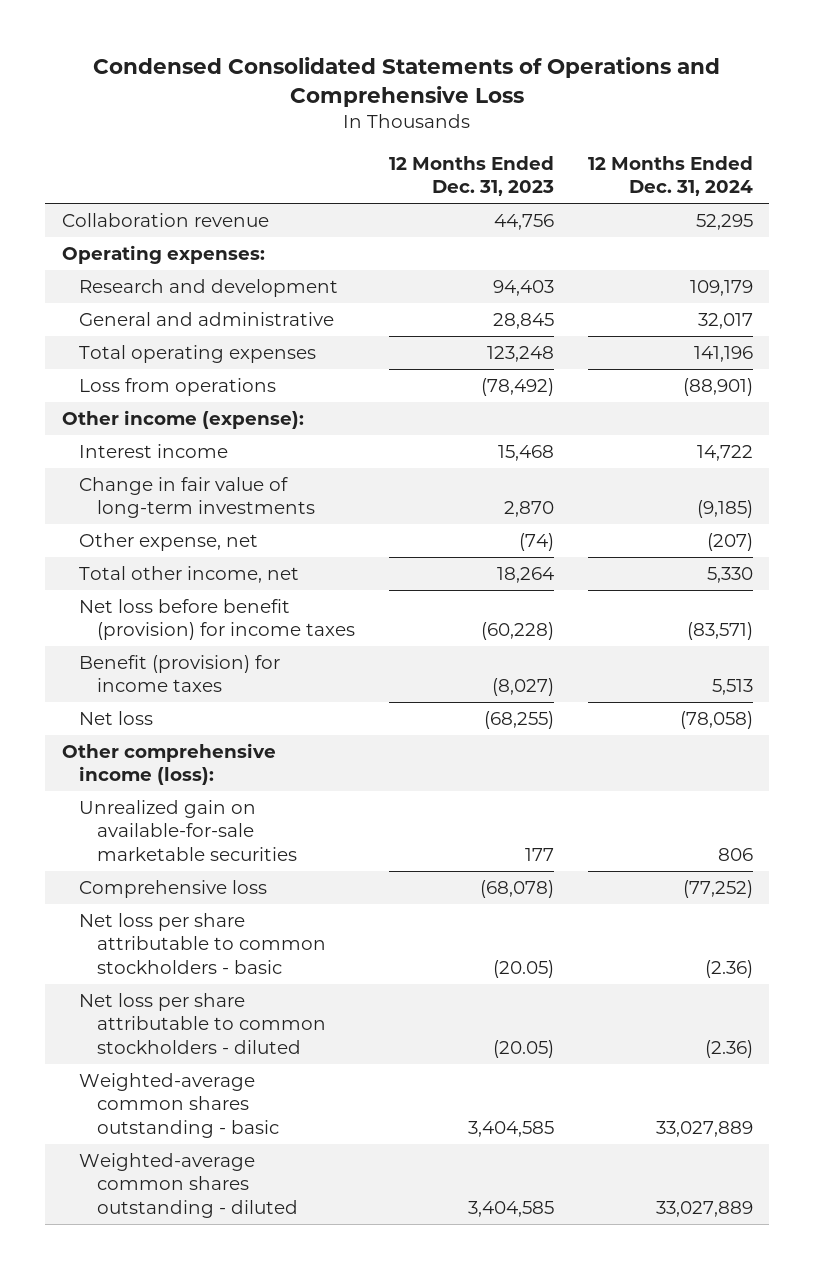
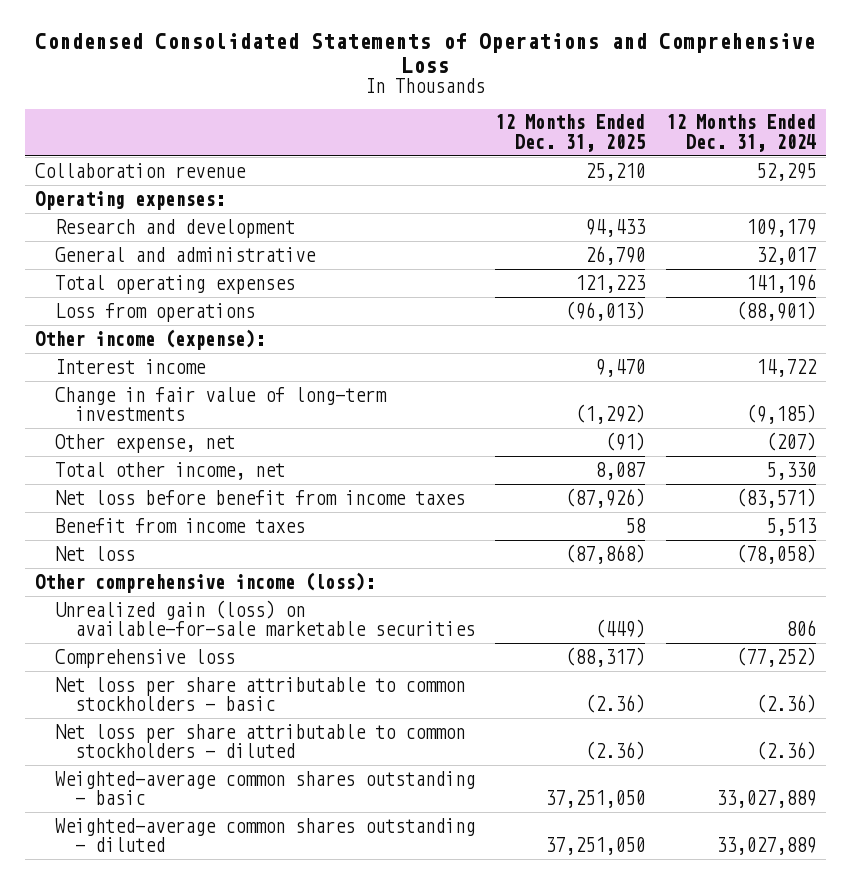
[388,155,554,197] 12 Months Ended Dec. 31, 2023 -> none
none -> [495,114,646,152] 12 Months Ended Dec. 31, 2025
[79,599,355,641] Net loss before benefit (provision) for income taxes -> [55,489,466,505] Net loss before benefit from income taxes
[79,655,281,693] Benefit (provision) for income taxes -> [55,517,306,533] Benefit from income taxes
[79,800,297,861] Unrealized gain on available-for-sale marketable securities -> [55,599,476,637] Unrealized gain (loss) on available-for-sale marketable securities

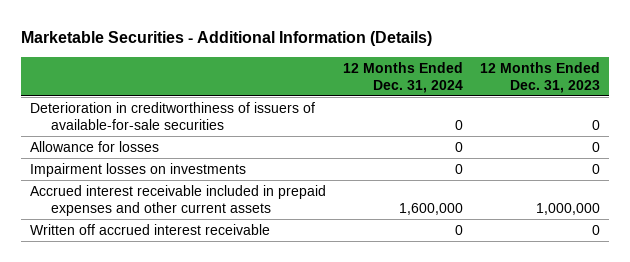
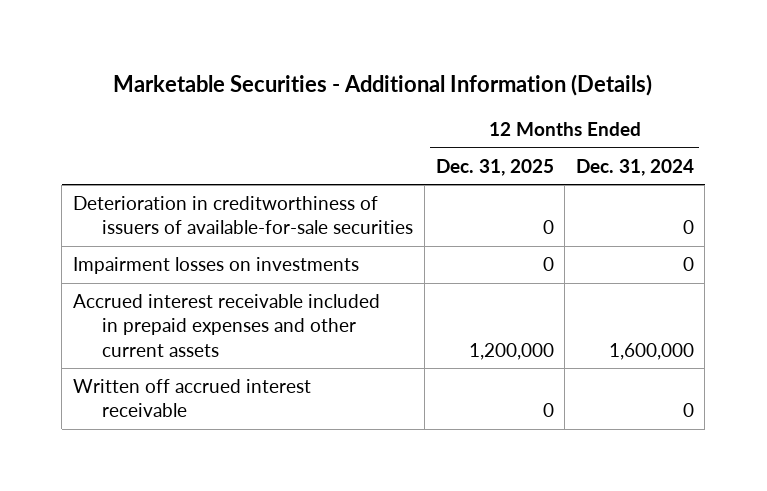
[480,61,601,93] 12 Months Ended Dec. 31, 2023 -> none
none -> [435,158,554,176] Dec. 31, 2025
[29,140,159,152] Allowance for losses -> none

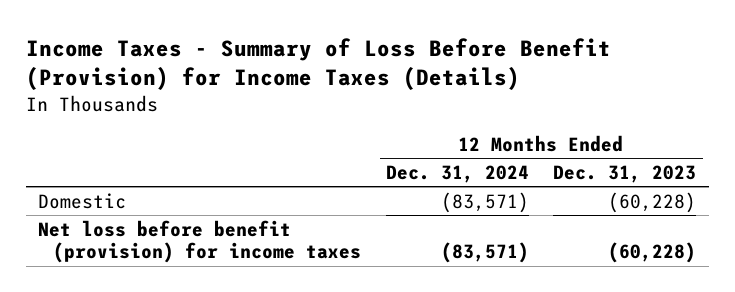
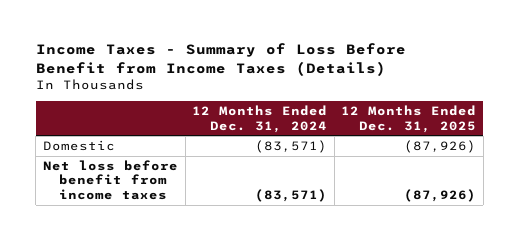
[26,37,612,91] Income Taxes - Summary of Loss Before Benefit (Provision) for Income Taxes (Details) -> [35,43,406,77] Income Taxes - Summary of Loss Before Benefit from Income Taxes (Details)
[553,164,697,183] Dec. 31, 2023 -> none
none -> [341,105,477,133] 12 Months Ended Dec. 31, 2025
[38,219,362,264] Net loss before benefit (provision) for income taxes -> [43,160,179,200] Net loss before benefit from income taxes

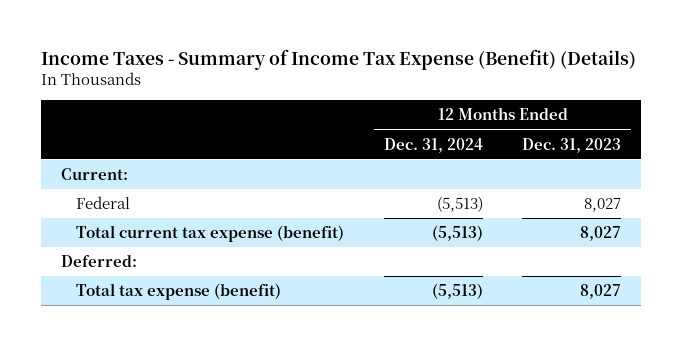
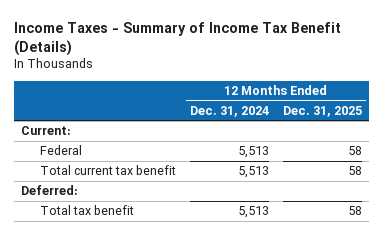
[41,48,637,70] Income Taxes - Summary of Income Tax Expense (Benefit) (Details) -> [13,21,341,56] Income Taxes - Summary of Income Tax Benefit (Details)
[522,137,622,153] Dec. 31, 2023 -> none
none -> [283,105,363,117] Dec. 31, 2025
[436,196,483,213] (5,513) -> [237,146,269,159] 5,513
[76,225,345,243] Total current tax expense (benefit) -> [39,165,176,176] Total current tax benefit
[431,225,483,242] (5,513) -> [237,166,269,179] 5,513
[76,283,282,301] Total tax expense (benefit) -> [39,205,134,216] Total tax benefit
[431,283,483,300] (5,513) -> [237,206,269,219] 5,513

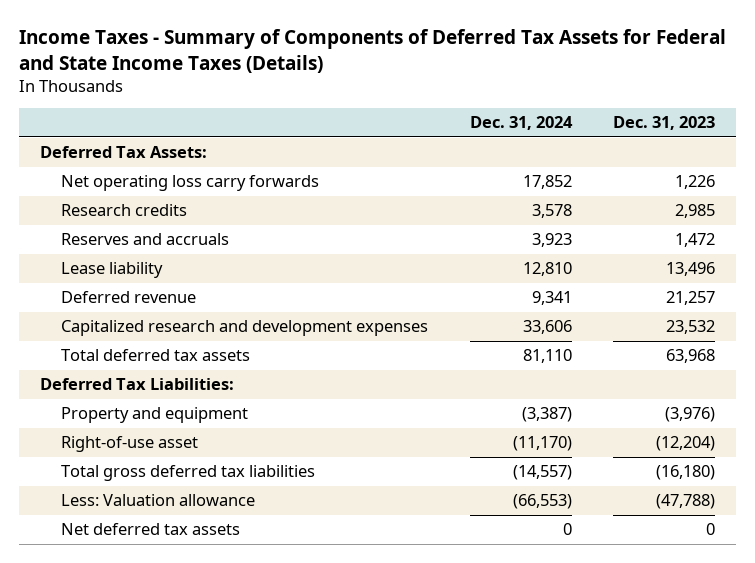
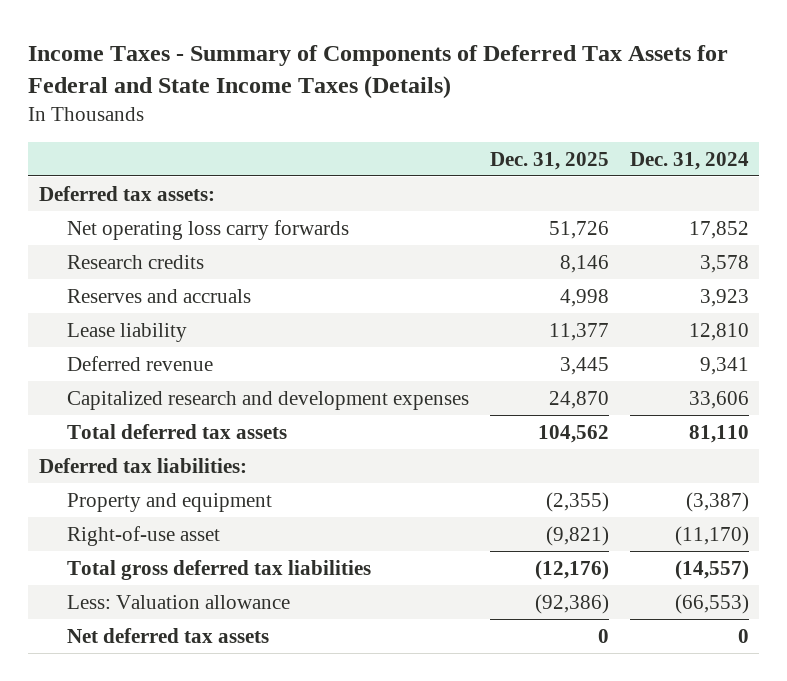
[613,116,716,131] Dec. 31, 2023 -> none
none -> [489,151,609,170] Dec. 31, 2025
[39,146,207,159] Deferred Tax Assets: -> [38,185,215,201] Deferred tax assets:
[39,378,234,391] Deferred Tax Liabilities: -> [38,457,247,473] Deferred tax liabilities:

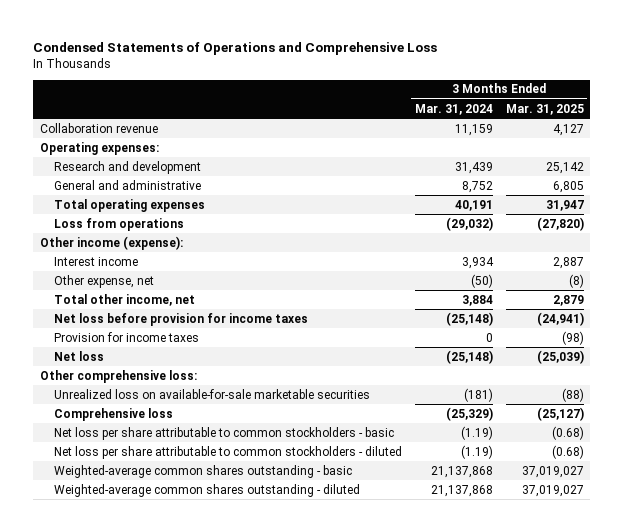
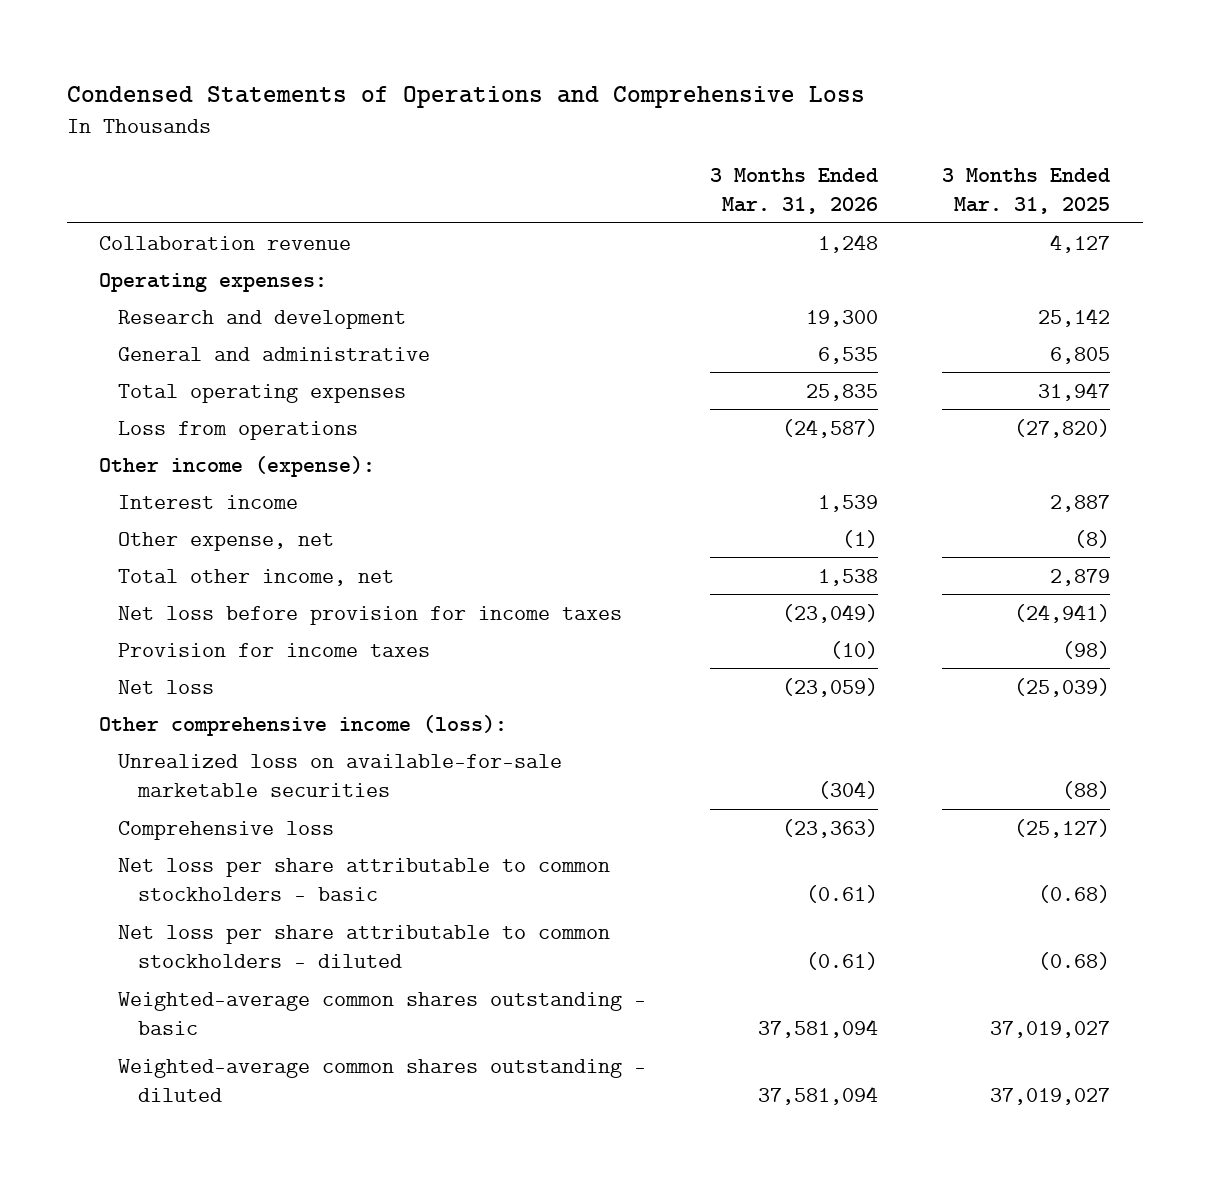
[414,103,493,115] Mar. 31, 2024 -> none
none -> [710,167,879,215] 3 Months Ended Mar. 31, 2026
[39,369,197,383] Other comprehensive loss: -> [99,714,508,736] Other comprehensive income (loss):

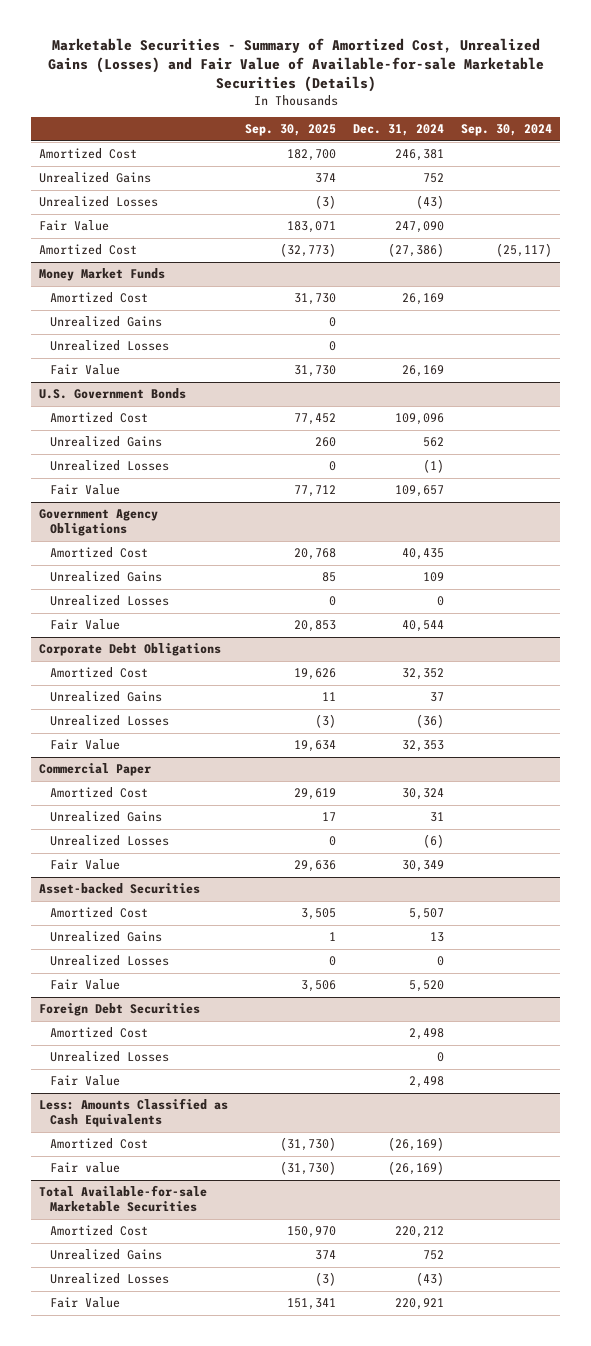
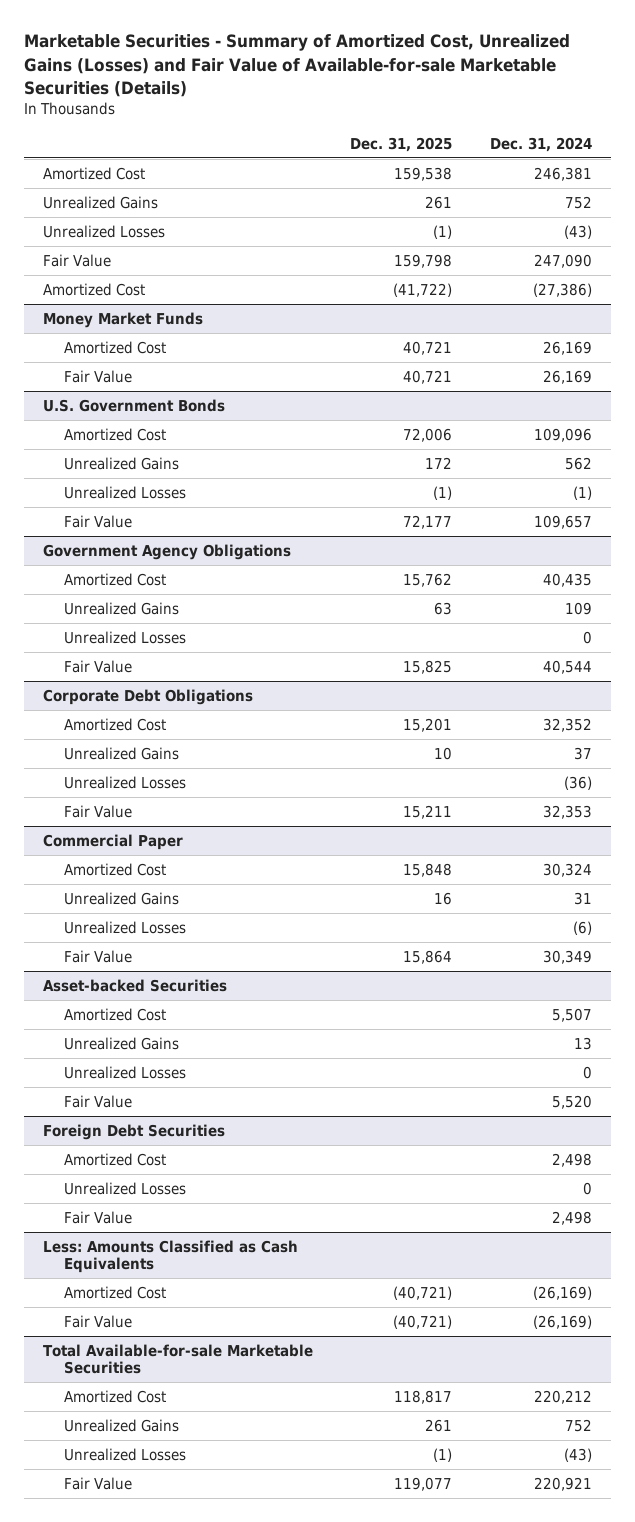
[245,124,337,137] Sep. 30, 2025 -> none
[460,124,552,137] Sep. 30, 2024 -> none
none -> [350,136,453,152] Dec. 31, 2025
[49,316,162,328] Unrealized Gains -> none
[49,340,169,352] Unrealized Losses -> none
[49,1162,120,1174] Fair value -> [63,1314,132,1328] Fair Value

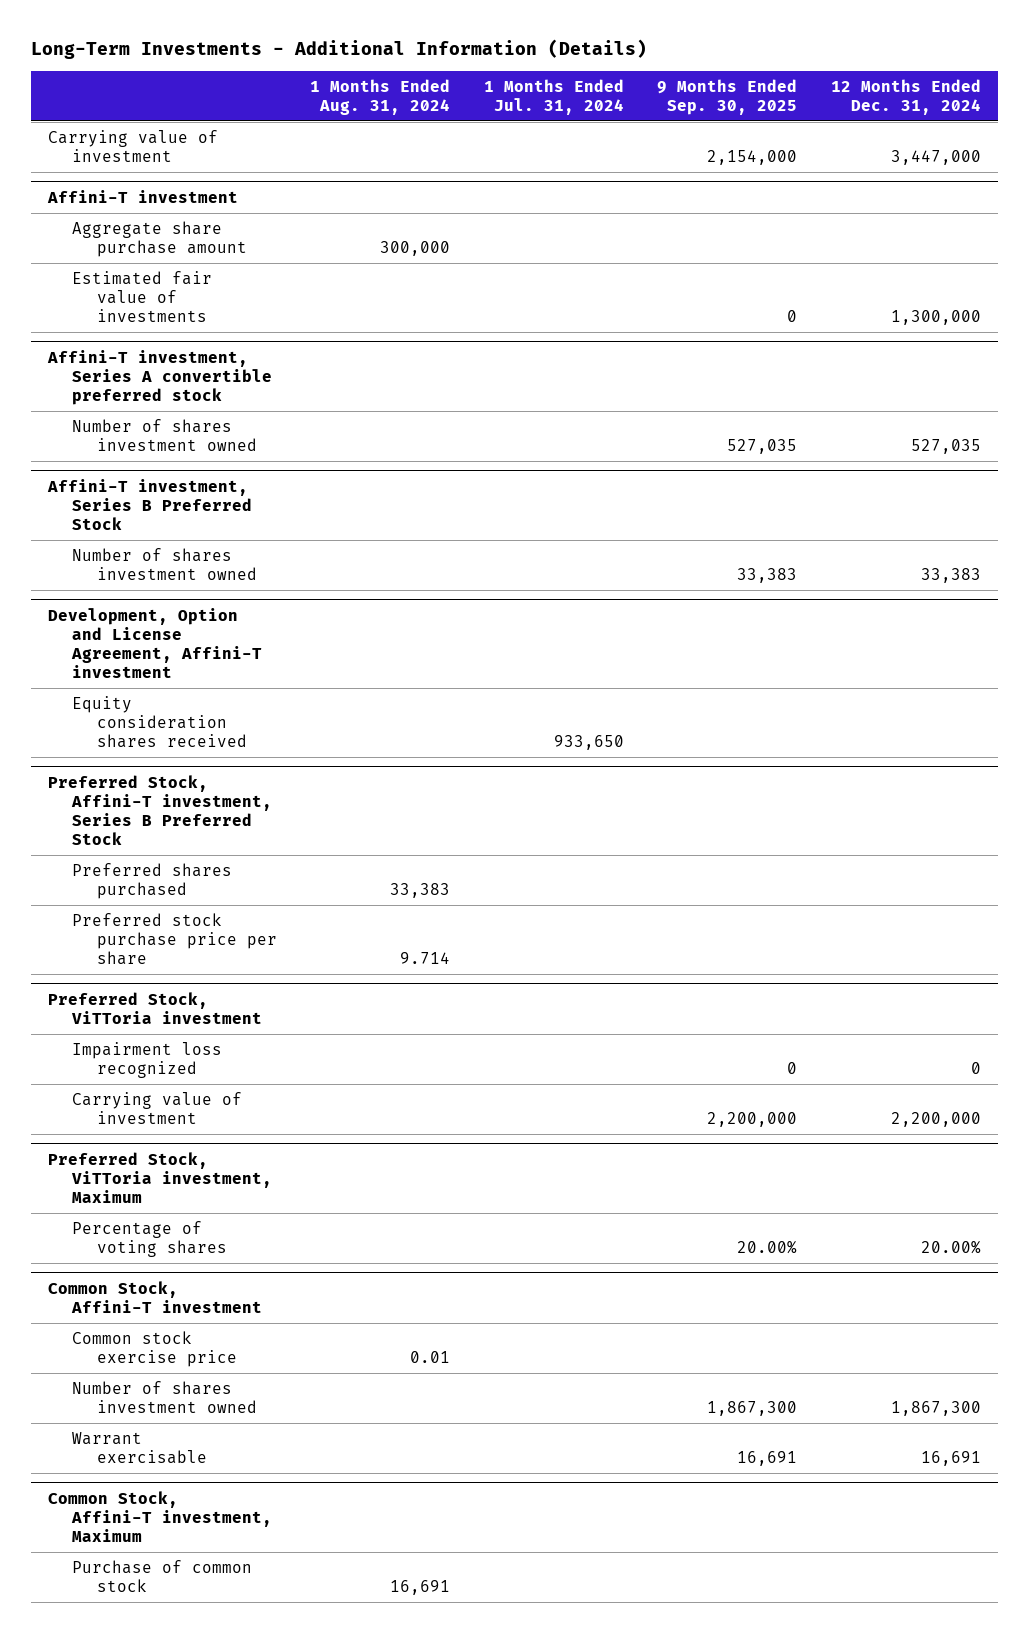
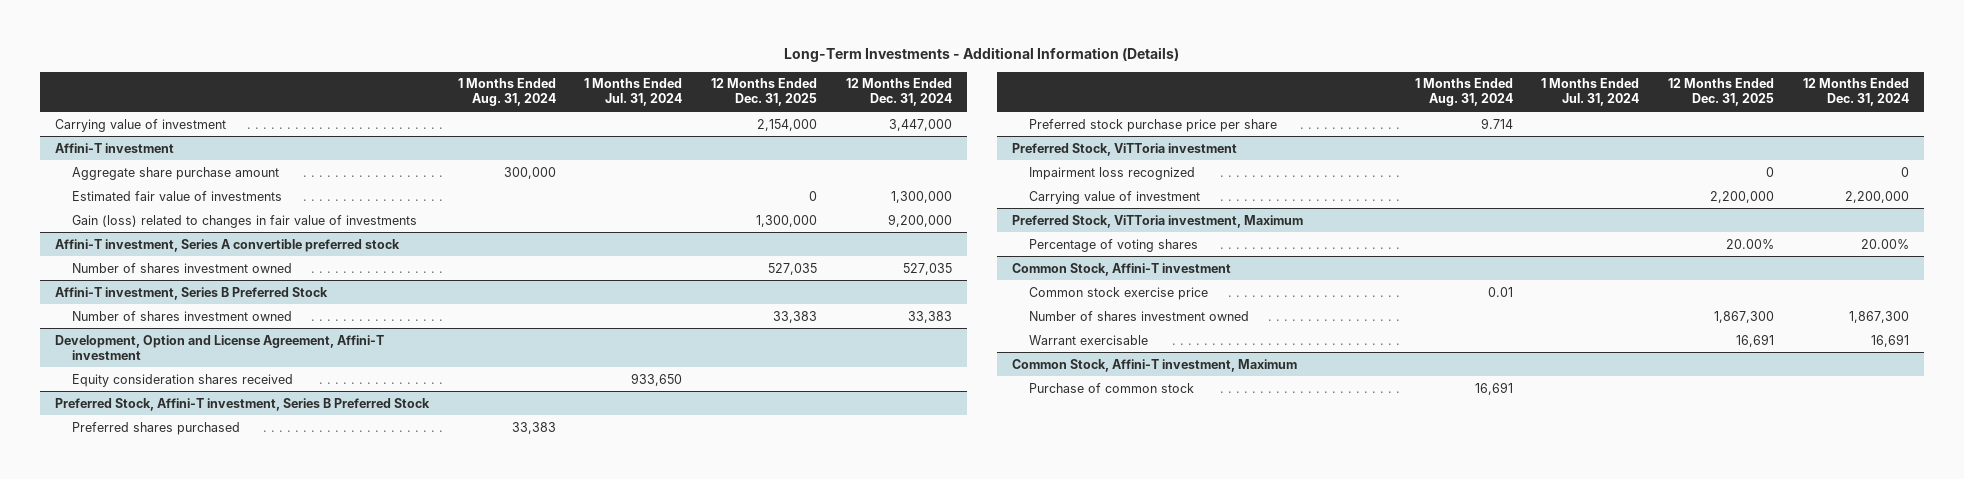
[657,78,798,115] 9 Months Ended Sep. 30, 2025 -> none
none -> [711,78,818,107] 12 Months Ended Dec. 31, 2025
none -> [72,214,418,228] Gain (loss) related to changes in fair value of investments

